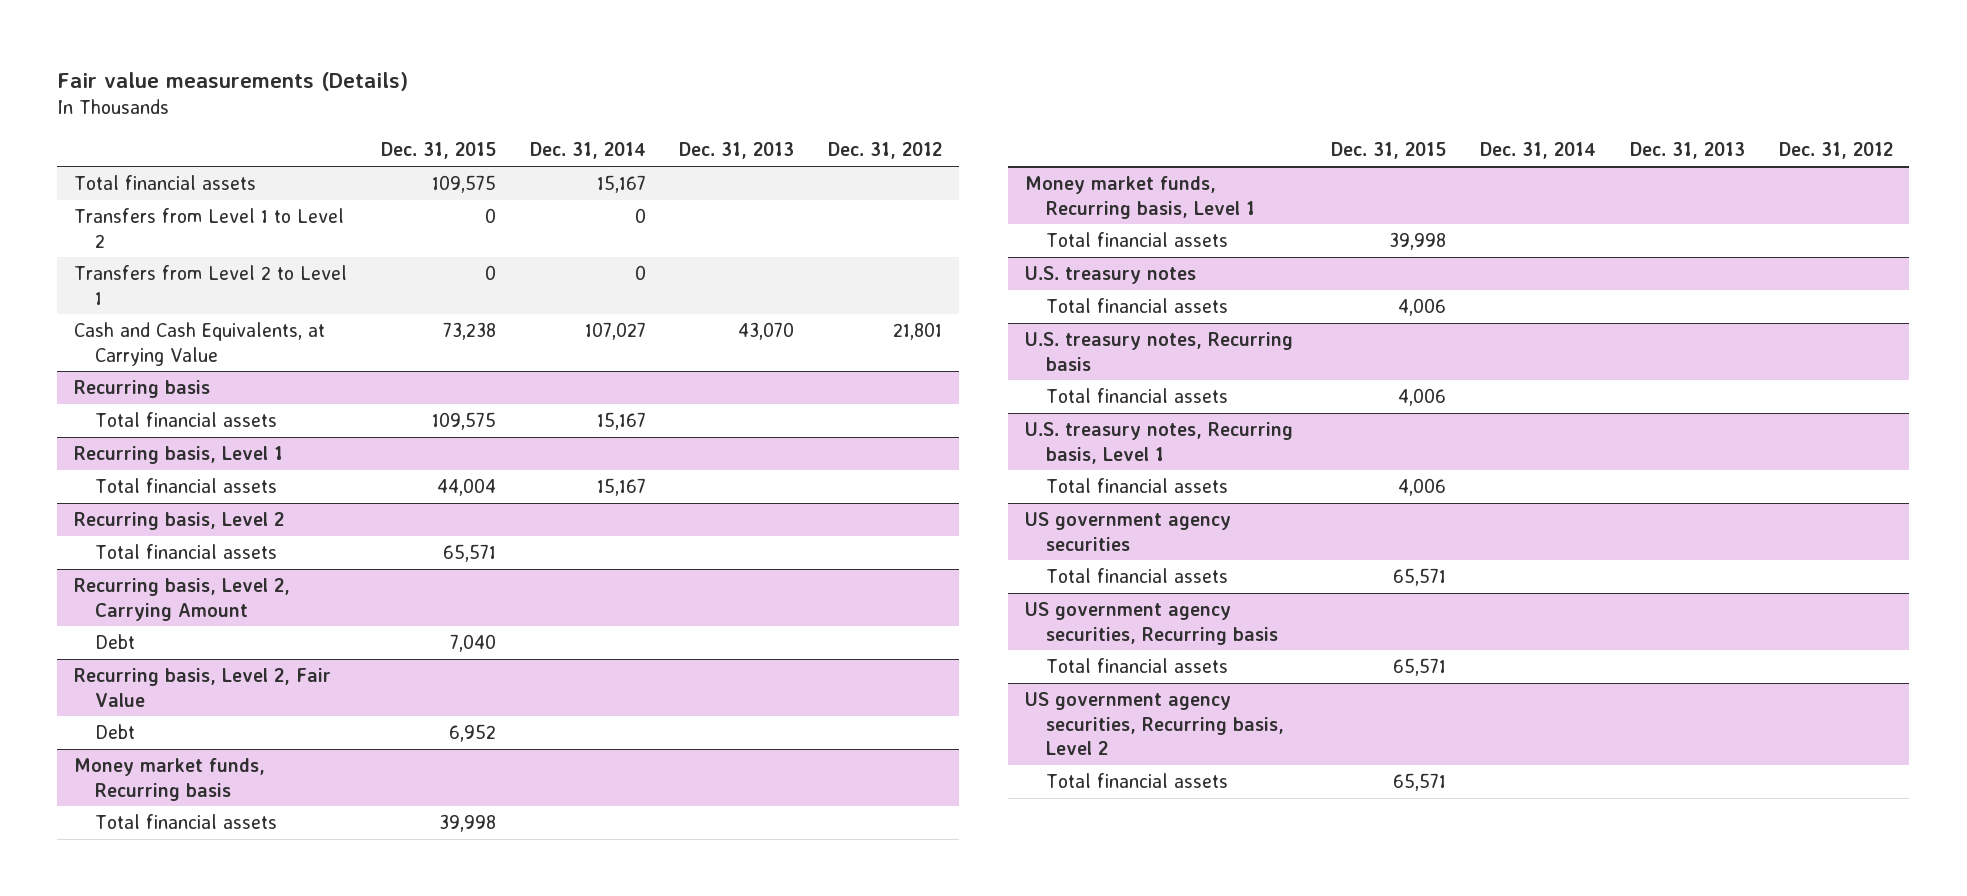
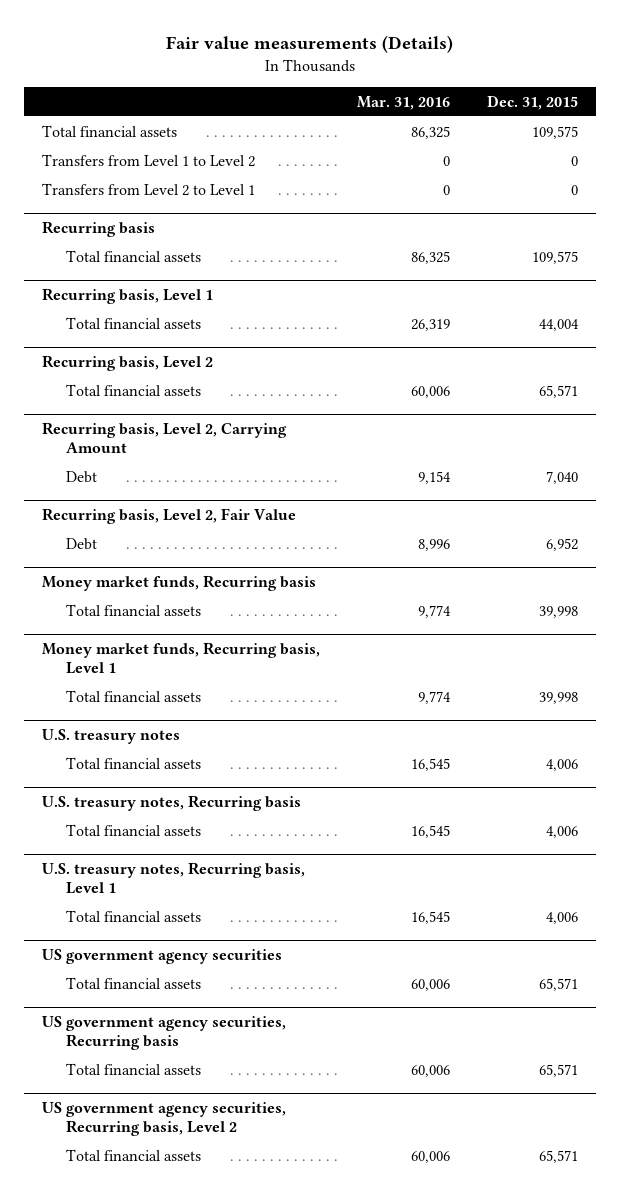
[529,142,646,160] Dec. 31, 2014 -> none
[679,142,795,160] Dec. 31, 2013 -> none
[828,142,943,160] Dec. 31, 2012 -> none
none -> [356,95,450,110] Mar. 31, 2016
[74,321,326,366] Cash and Cash Equivalents, at Carrying Value -> none

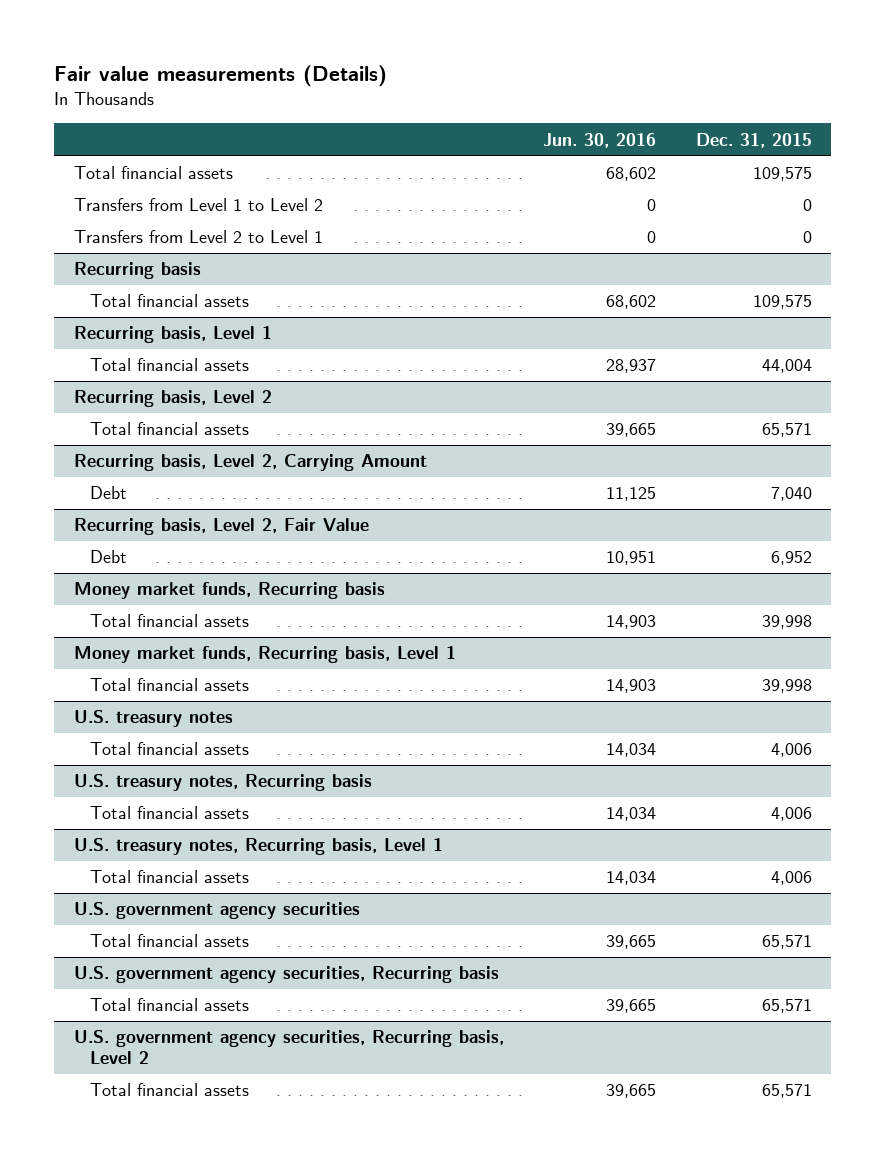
[356,95,450,110] Mar. 31, 2016 -> none
none -> [543,132,657,148] Jun. 30, 2016
[41,949,282,965] US government agency securities -> [73,902,360,920] U.S. government agency securities
[41,1016,286,1050] US government agency securities, Recurring basis -> [73,966,499,984] U.S. government agency securities, Recurring basis
[41,1102,286,1136] US government agency securities, Recurring basis, Level 2 -> [73,1030,504,1064] U.S. government agency securities, Recurring basis, Level 2

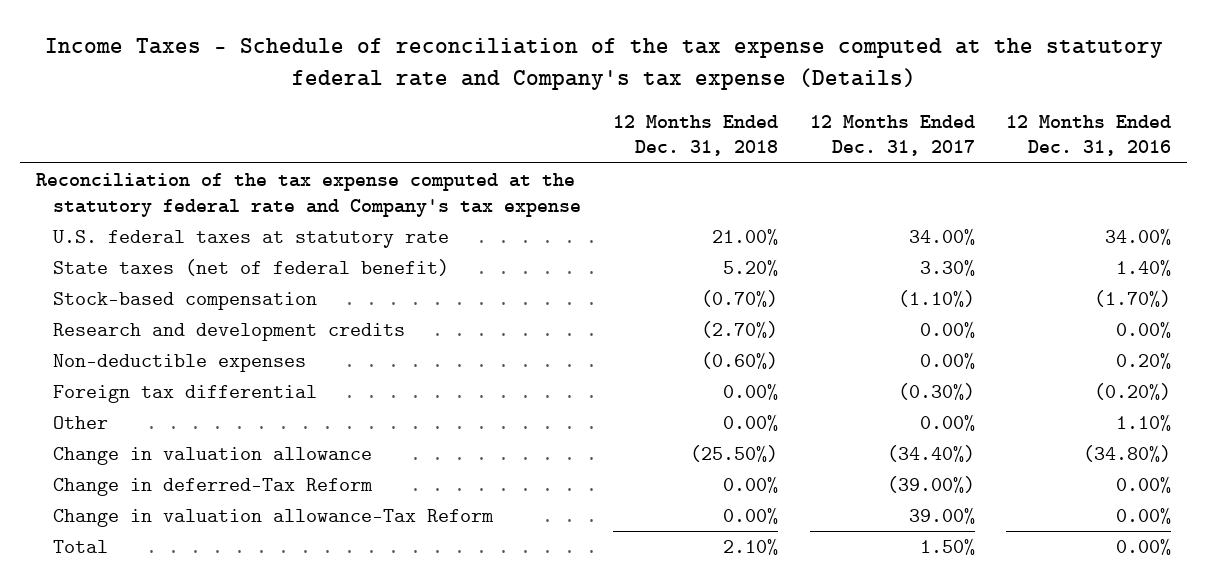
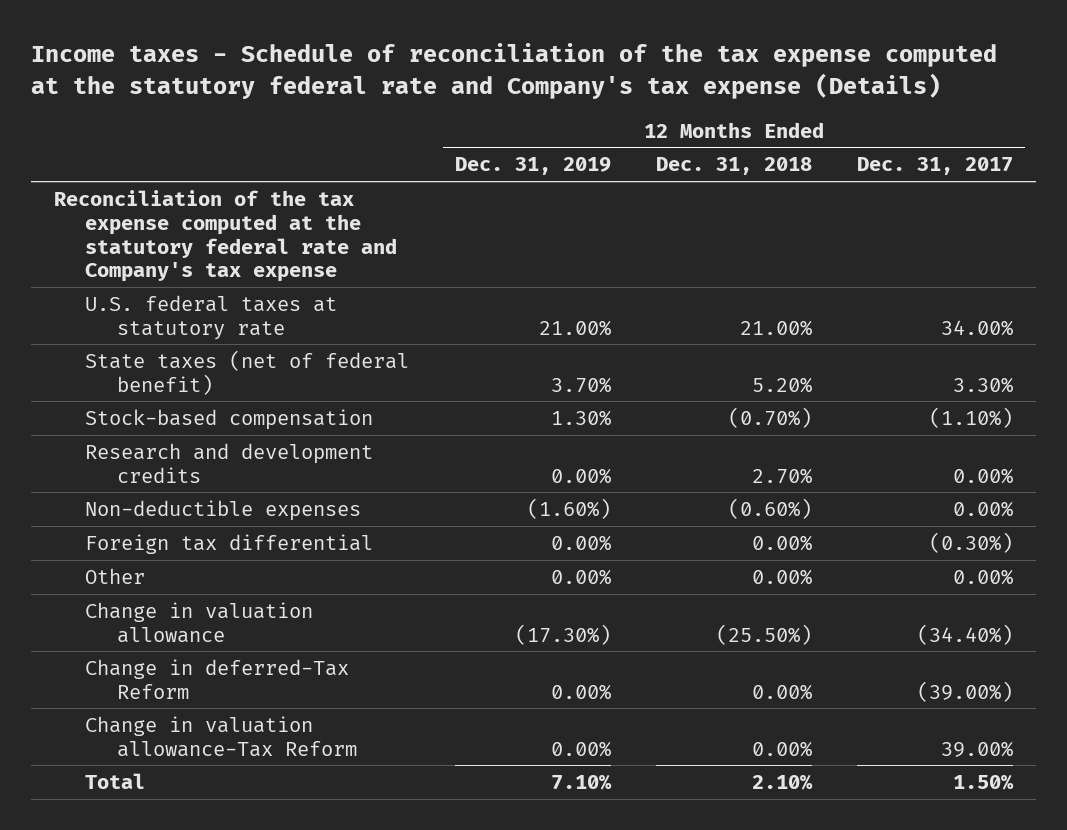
[44,37,1163,90] Income Taxes - Schedule of reconciliation of the tax expense computed at the statutory federal rate and Company's tax expense (Details) -> [30,43,997,99] Income taxes - Schedule of reconciliation of the tax expense computed at the statutory federal rate and Company's tax expense (Details)
[1006,114,1172,157] 12 Months Ended Dec. 31, 2016 -> none
none -> [454,157,611,176] Dec. 31, 2019
[700,321,778,339] (2.70%) -> [751,467,812,484] 2.70%

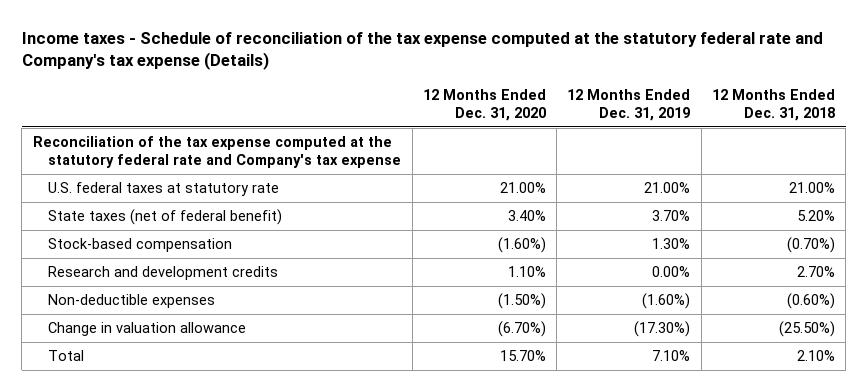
[857,157,1014,176] Dec. 31, 2017 -> none
none -> [422,88,546,121] 12 Months Ended Dec. 31, 2020
[85,533,374,554] Foreign tax differential -> none
[85,567,146,584] Other -> none
[85,658,350,699] Change in deferred-Tax Reform -> none
[85,715,358,757] Change in valuation allowance-Tax Reform -> none

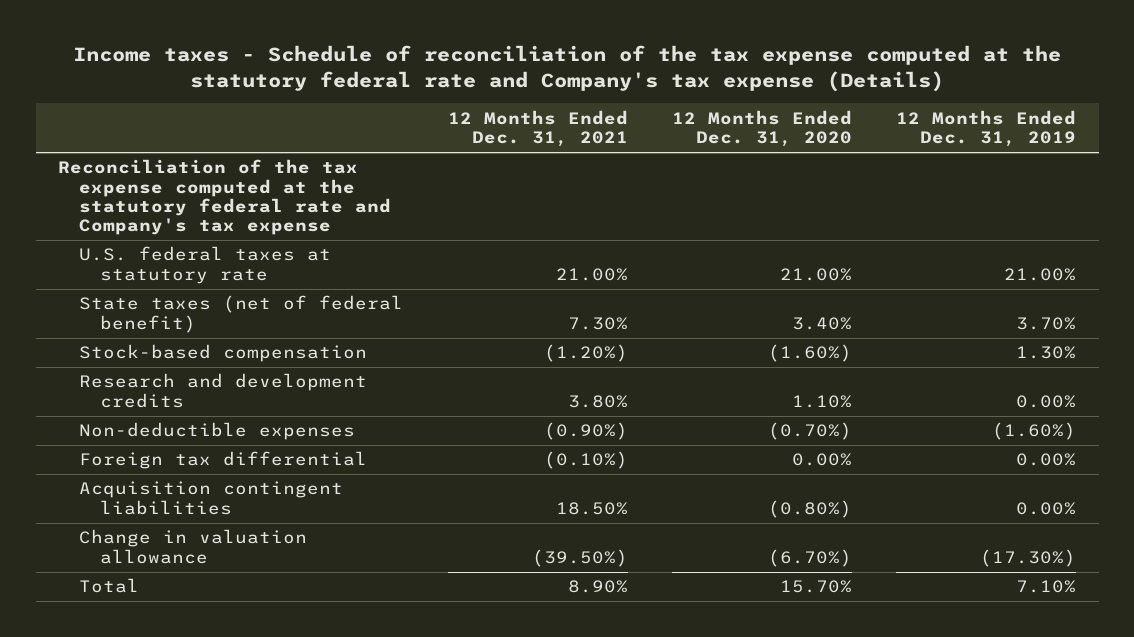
[712,88,836,121] 12 Months Ended Dec. 31, 2018 -> none
none -> [447,109,628,148] 12 Months Ended Dec. 31, 2021
[497,293,546,310] (1.50%) -> [767,422,852,441] (0.70%)
none -> [79,451,368,470] Foreign tax differential
none -> [79,481,344,515] Acquisition contingent liabilities

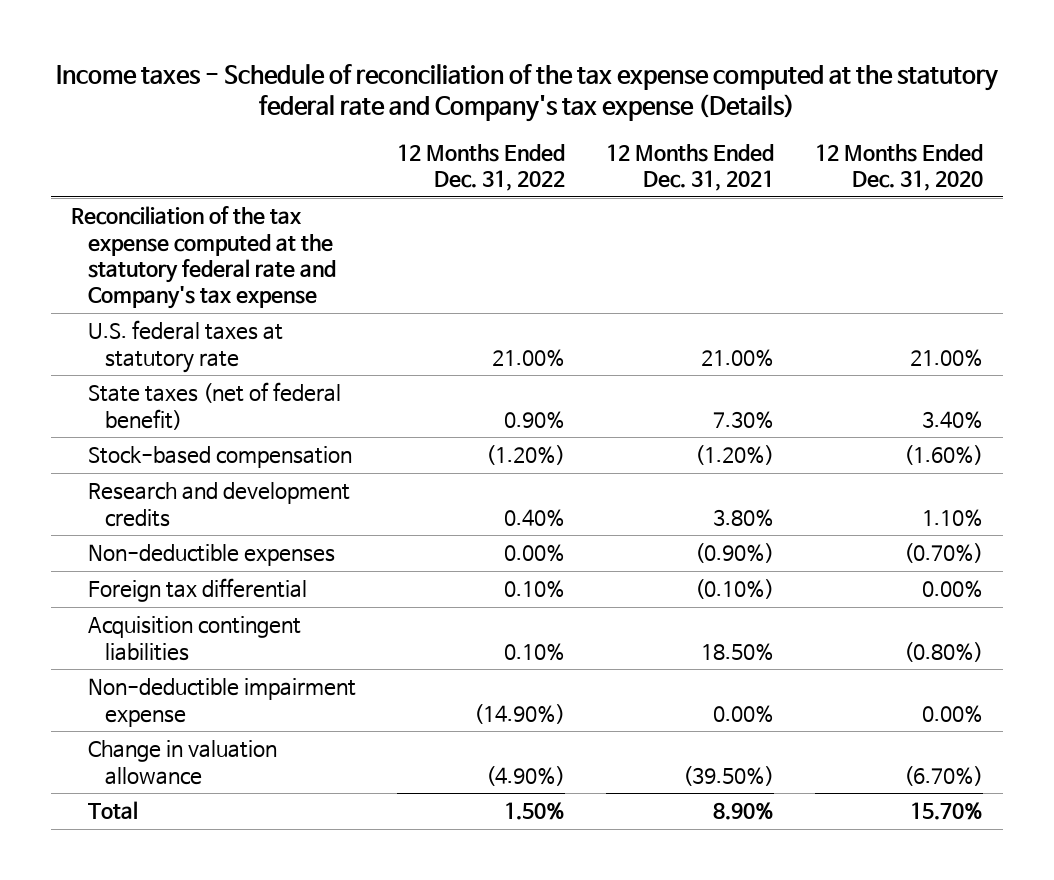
[896,109,1077,148] 12 Months Ended Dec. 31, 2019 -> none
none -> [397,143,566,192] 12 Months Ended Dec. 31, 2022
none -> [88,678,357,727] Non-deductible impairment expense

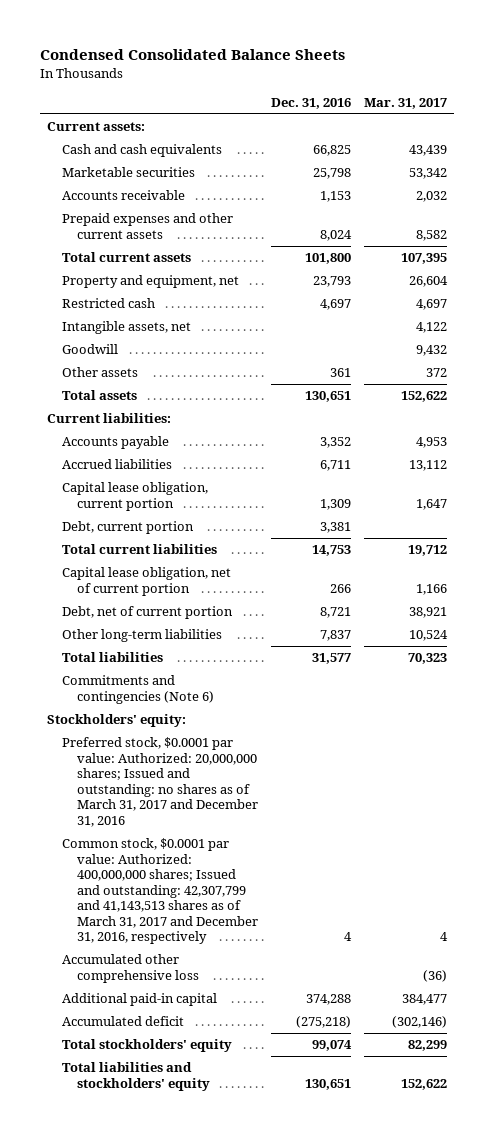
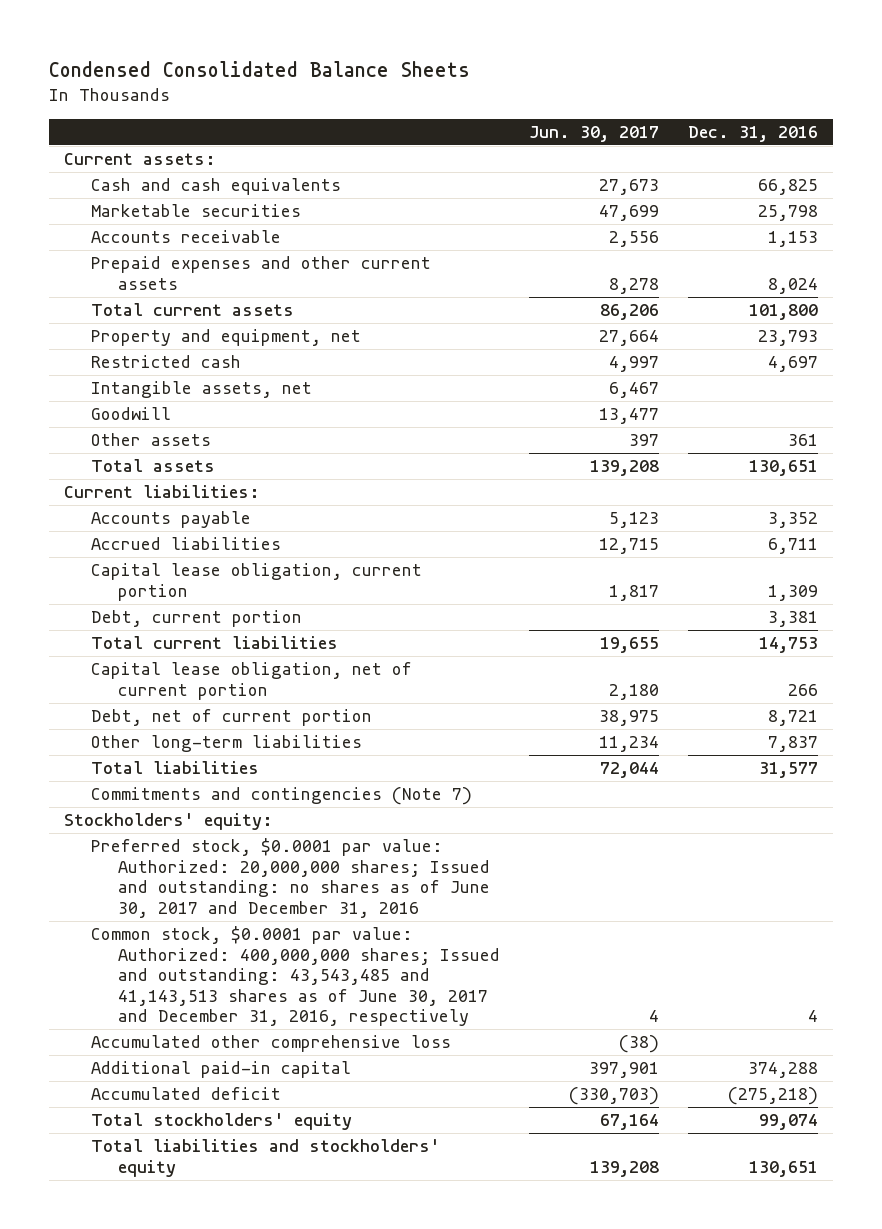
[364,97,448,109] Mar. 31, 2017 -> none
none -> [529,126,660,143] Jun. 30, 2017
[61,675,214,704] Commitments and contingencies (Note 6) -> [90,787,472,806] Commitments and contingencies (Note 7)
[61,737,258,827] Preferred stock, $0.0001 par value: Authorized: 20,000,000 shares; Issued and outstanding: no shares as of March 31, 2017 and December 31, 2016 -> [90,838,491,918] Preferred stock, $0.0001 par value: Authorized: 20,000,000 shares; Issued and outstanding: no shares as of June 30, 2017 and December 31, 2016
[61,838,258,945] Common stock, $0.0001 par value: Authorized: 400,000,000 shares; Issued and outstanding: 42,307,799 and 41,143,513 shares as of March 31, 2017 and December 31, 2016, respectively -> [90,926,501,1027] Common stock, $0.0001 par value: Authorized: 400,000,000 shares; Issued and outstanding: 43,543,485 and 41,143,513 shares as of June 30, 2017 and December 31, 2016, respectively

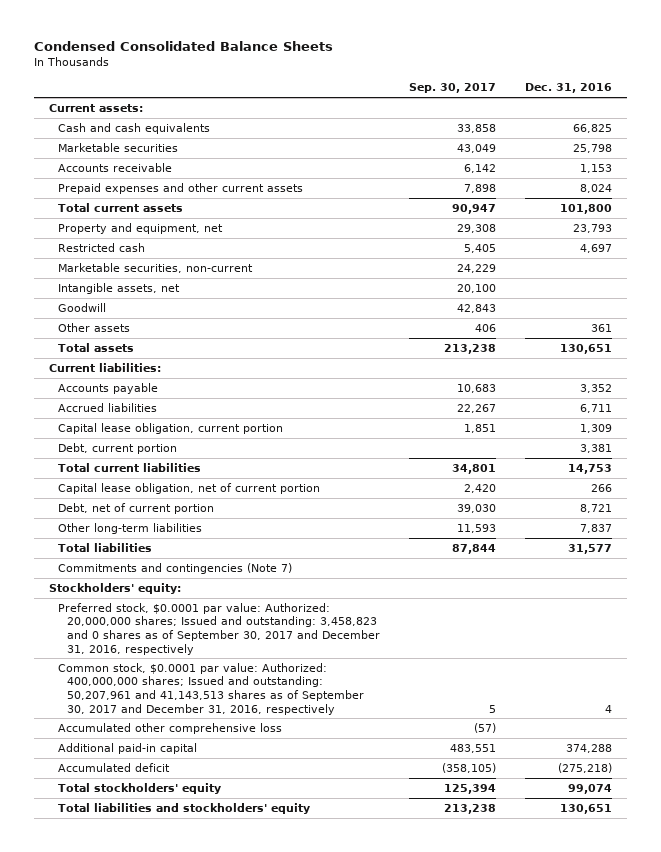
[529,126,660,143] Jun. 30, 2017 -> none
none -> [409,83,497,94] Sep. 30, 2017
none -> [57,262,253,273] Marketable securities, non-current
[90,838,491,918] Preferred stock, $0.0001 par value: Authorized: 20,000,000 shares; Issued and outstanding: no shares as of June 30, 2017 and December 31, 2016 -> [57,602,380,655] Preferred stock, $0.0001 par value: Authorized: 20,000,000 shares; Issued and outstanding: 3,458,823 and 0 shares as of September 30, 2017 and December 31, 2016, respectively
[90,926,501,1027] Common stock, $0.0001 par value: Authorized: 400,000,000 shares; Issued and outstanding: 43,543,485 and 41,143,513 shares as of June 30, 2017 and December 31, 2016, respectively -> [57,662,364,715] Common stock, $0.0001 par value: Authorized: 400,000,000 shares; Issued and outstanding: 50,207,961 and 41,143,513 shares as of September 30, 2017 and December 31, 2016, respectively

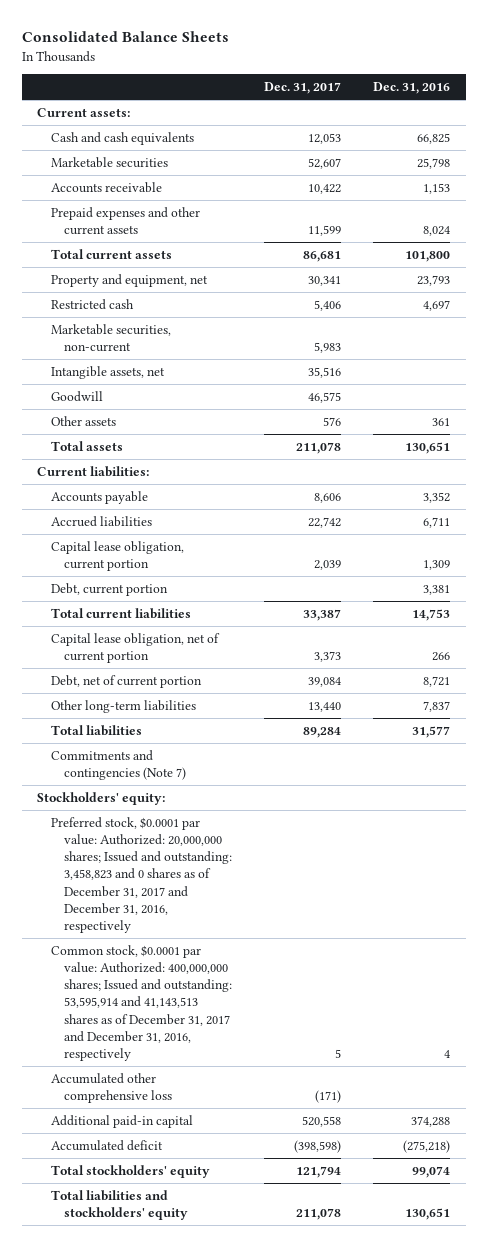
[34,41,334,52] Condensed Consolidated Balance Sheets -> [21,31,229,43] Consolidated Balance Sheets
[409,83,497,94] Sep. 30, 2017 -> none
none -> [264,82,342,95] Dec. 31, 2017
[57,602,380,655] Preferred stock, $0.0001 par value: Authorized: 20,000,000 shares; Issued and outstanding: 3,458,823 and 0 shares as of September 30, 2017 and December 31, 2016, respectively -> [50,817,233,933] Preferred stock, $0.0001 par value: Authorized: 20,000,000 shares; Issued and outstanding: 3,458,823 and 0 shares as of December 31, 2017 and December 31, 2016, respectively
[57,662,364,715] Common stock, $0.0001 par value: Authorized: 400,000,000 shares; Issued and outstanding: 50,207,961 and 41,143,513 shares as of September 30, 2017 and December 31, 2016, respectively -> [50,945,233,1061] Common stock, $0.0001 par value: Authorized: 400,000,000 shares; Issued and outstanding: 53,595,914 and 41,143,513 shares as of December 31, 2017 and December 31, 2016, respectively

